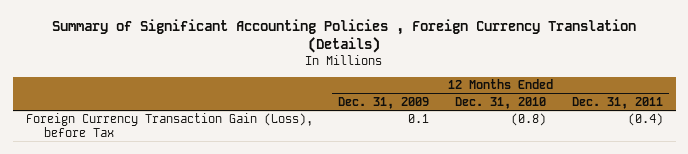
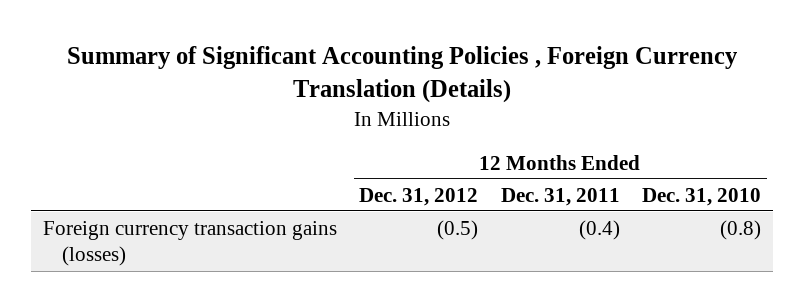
[338,97,430,110] Dec. 31, 2009 -> none
none -> [359,187,479,206] Dec. 31, 2012
[25,113,313,138] Foreign Currency Transaction Gain (Loss), before Tax -> [42,220,337,267] Foreign currency transaction gains (losses)

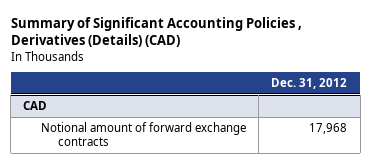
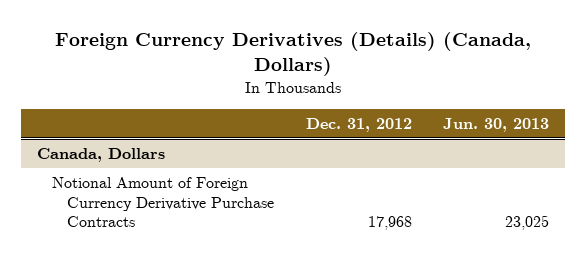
[10,16,302,48] Summary of Significant Accounting Policies , Derivatives (Details) (CAD) -> [55,32,532,77] Foreign Currency Derivatives (Details) (Canada, Dollars)
none -> [443,118,550,133] Jun. 30, 2013
[23,101,48,111] CAD -> none
none -> [36,147,165,162] Canada, Dollars
[40,122,246,146] Notional amount of forward exchange contracts -> [52,176,275,228] Notional Amount of Foreign Currency Derivative Purchase Contracts

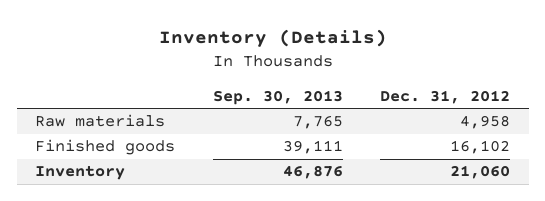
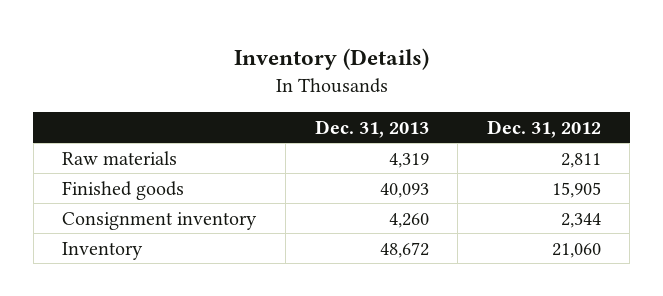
[212,89,343,105] Sep. 30, 2013 -> none
none -> [314,119,429,138] Dec. 31, 2013
[459,115,510,130] 4,958 -> [560,152,601,168] 2,811
[449,140,510,155] 16,102 -> [551,181,601,198] 15,905
none -> [62,211,258,230] Consignment inventory

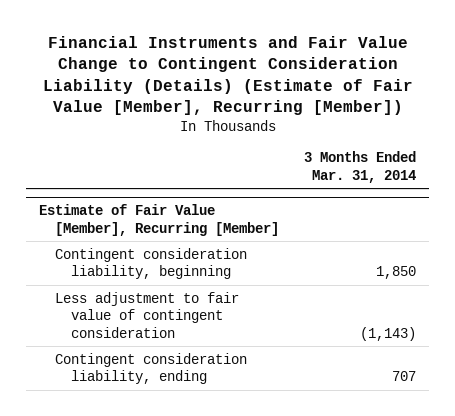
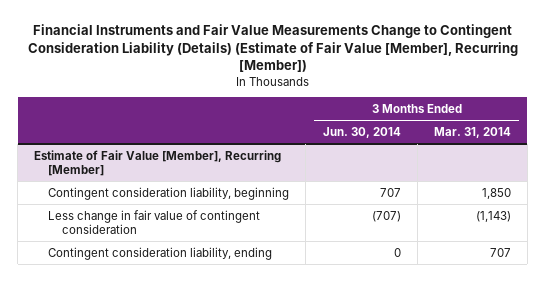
[42,35,413,116] Financial Instruments and Fair Value Change to Contingent Consideration Liability (Details) (Estimate of Fair Value [Member], Recurring [Member]) -> [27,24,518,73] Financial Instruments and Fair Value Measurements Change to Contingent Consideration Liability (Details) (Estimate of Fair Value [Member], Recurring [Member])
none -> [322,126,401,138] Jun. 30, 2014
[55,291,240,338] Less adjustment to fair value of contingent consideration -> [48,209,261,235] Less change in fair value of contingent consideration

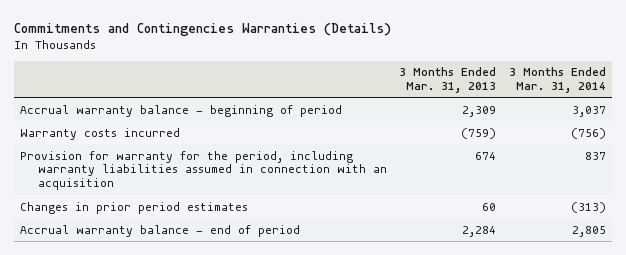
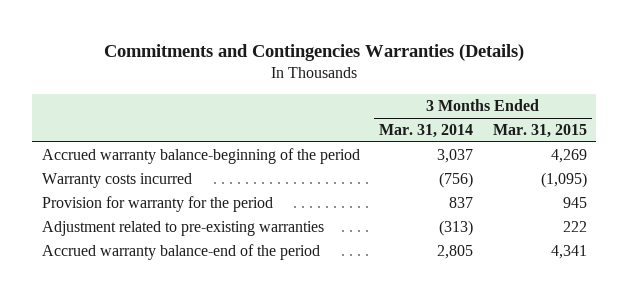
[399,67,497,93] 3 Months Ended Mar. 31, 2013 -> none
none -> [492,124,587,139] Mar. 31, 2015
[20,104,343,117] Accrual warranty balance - beginning of period -> [41,148,360,165] Accrued warranty balance-beginning of the period
[20,150,388,191] Provision for warranty for the period, including warranty liabilities assumed in connection with an acquisition -> [41,196,273,213] Provision for warranty for the period
[20,201,249,214] Changes in prior period estimates -> [41,221,324,237] Adjustment related to pre-existing warranties
[20,224,301,237] Accrual warranty balance - end of period -> [41,244,320,261] Accrued warranty balance-end of the period

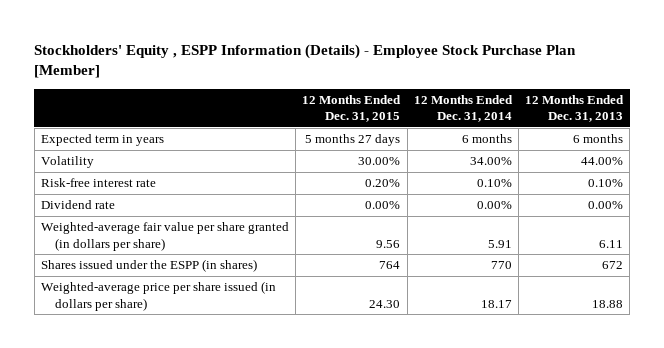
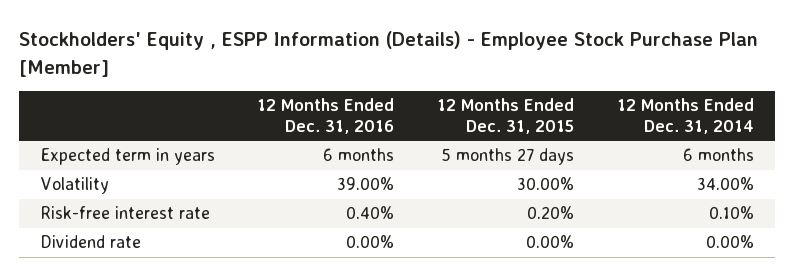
[525,94,625,123] 12 Months Ended Dec. 31, 2013 -> none
none -> [257,98,395,134] 12 Months Ended Dec. 31, 2016
[40,222,289,251] Weighted-average fair value per share granted (in dollars per share) -> none
[40,259,257,273] Shares issued under the ESPP (in shares) -> none
[40,281,276,311] Weighted-average price per share issued (in dollars per share) -> none

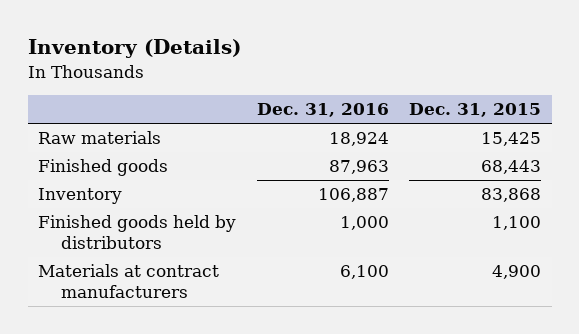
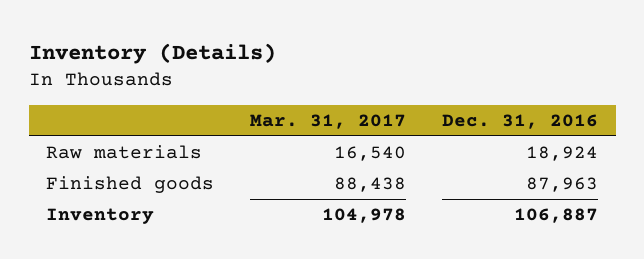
[409,103,542,118] Dec. 31, 2015 -> none
none -> [250,113,407,129] Mar. 31, 2017
[37,215,236,249] Finished goods held by distributors -> none
[37,264,219,298] Materials at contract manufacturers -> none

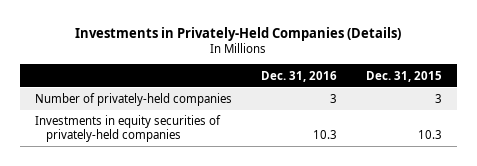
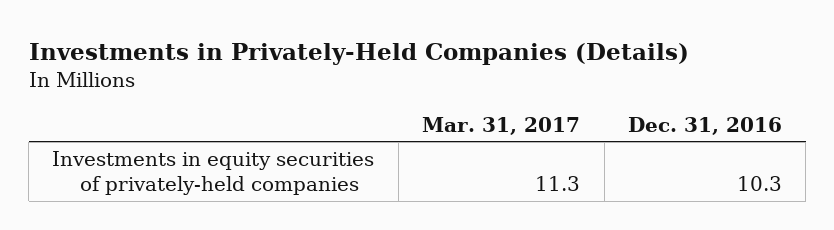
[366,70,443,82] Dec. 31, 2015 -> none
none -> [422,116,581,135] Mar. 31, 2017
[34,93,232,107] Number of privately-held companies -> none

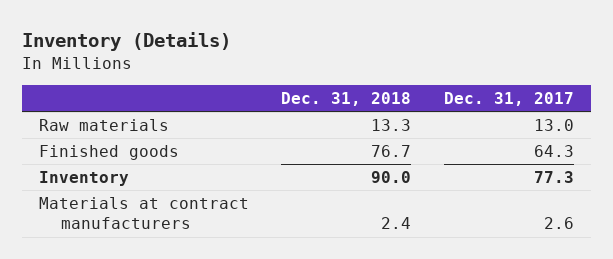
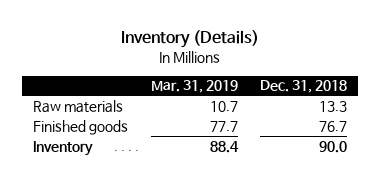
[444,91,575,106] Dec. 31, 2017 -> none
none -> [150,80,238,94] Mar. 31, 2019
[38,197,249,230] Materials at contract manufacturers -> none

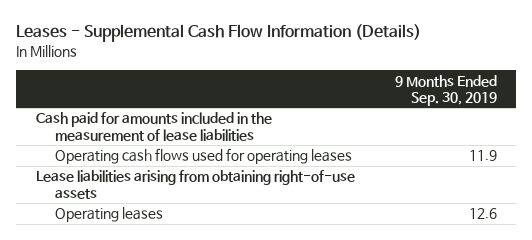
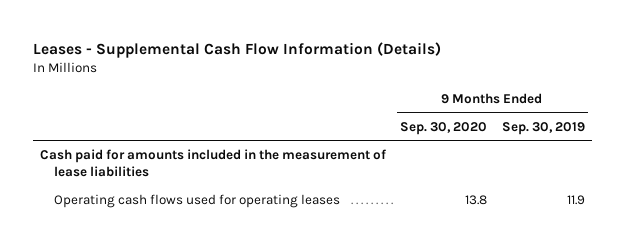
none -> [400,121,488,135] Sep. 30, 2020
[35,170,355,199] Lease liabilities arising from obtaining right-of-use assets -> none
[55,207,164,223] Operating leases -> none

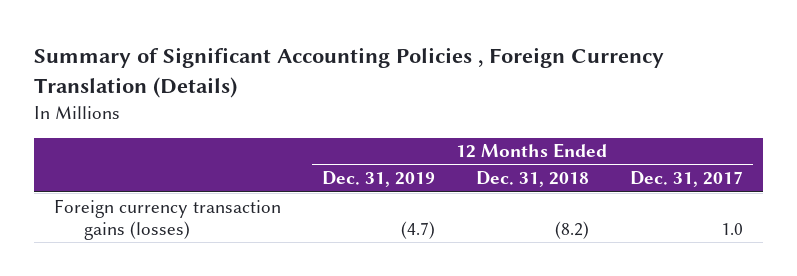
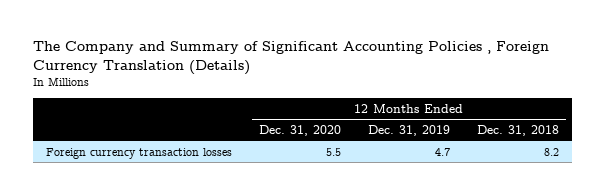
[33,47,664,98] Summary of Significant Accounting Policies , Foreign Currency Translation (Details) -> [32,41,549,76] The Company and Summary of Significant Accounting Policies , Foreign Currency Translation (Details)
[629,171,743,188] Dec. 31, 2017 -> none
none -> [259,124,342,136] Dec. 31, 2020
[54,198,282,240] Foreign currency transaction gains (losses) -> [46,147,233,159] Foreign currency transaction losses
[401,220,436,239] (4.7) -> [434,147,450,156] 4.7
[554,220,589,239] (8.2) -> [543,147,559,156] 8.2

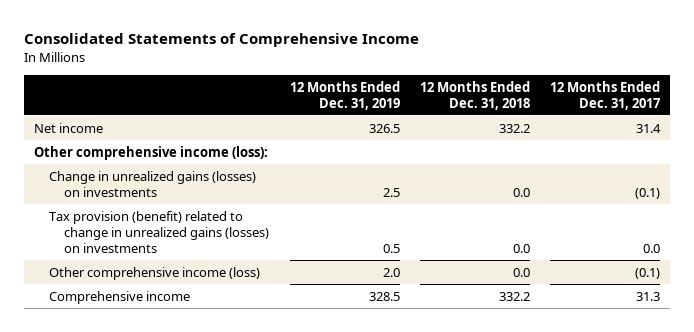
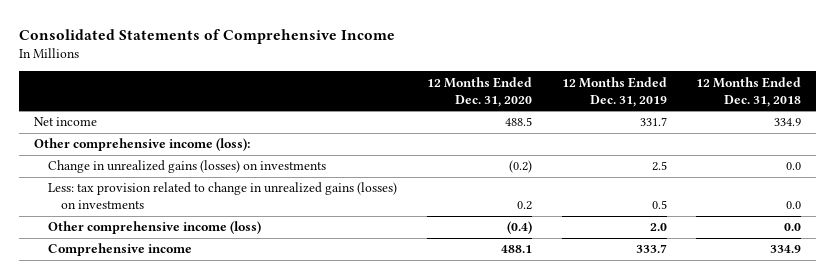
[549,80,660,110] 12 Months Ended Dec. 31, 2017 -> none
none -> [426,76,532,107] 12 Months Ended Dec. 31, 2020
[368,123,400,133] 326.5 -> [639,117,667,127] 331.7
[498,123,530,133] 332.2 -> [774,118,802,127] 334.9
[49,210,270,253] Tax provision (benefit) related to change in unrealized gains (losses) on investments -> [47,182,397,210] Less: tax provision related to change in unrealized gains (losses) on investments
[368,291,400,301] 328.5 -> [635,244,667,254] 333.7
[498,291,530,301] 332.2 -> [770,245,802,254] 334.9

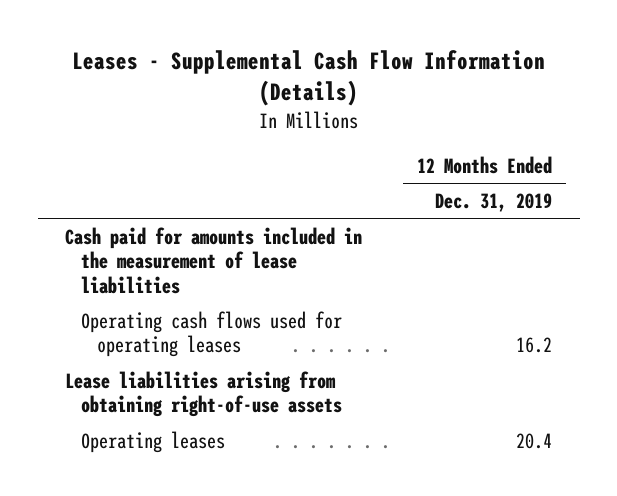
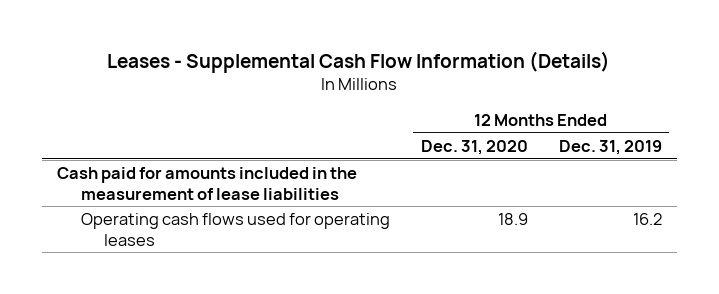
none -> [420,139,528,155] Dec. 31, 2020
[65,370,342,418] Lease liabilities arising from obtaining right-of-use assets -> none
[80,430,225,453] Operating leases -> none

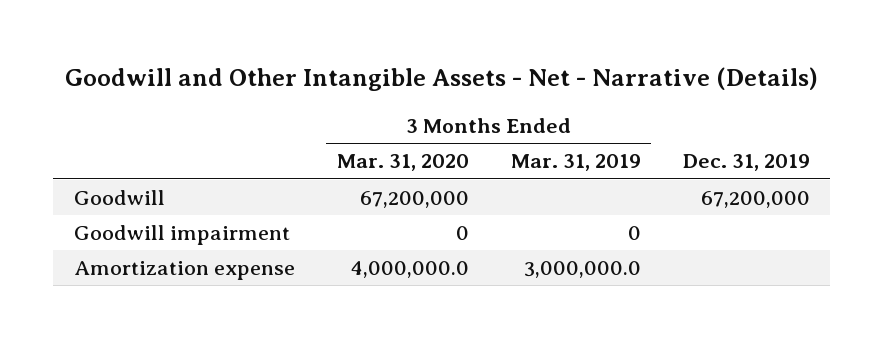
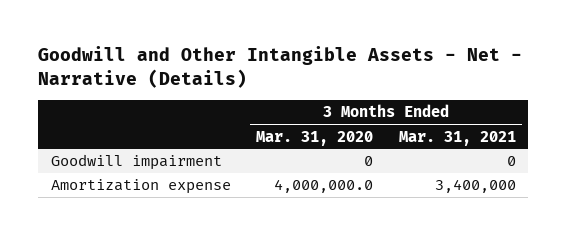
[510,154,641,172] Mar. 31, 2019 -> none
[682,154,810,172] Dec. 31, 2019 -> none
none -> [398,130,516,146] Mar. 31, 2021
[73,190,165,206] Goodwill -> none

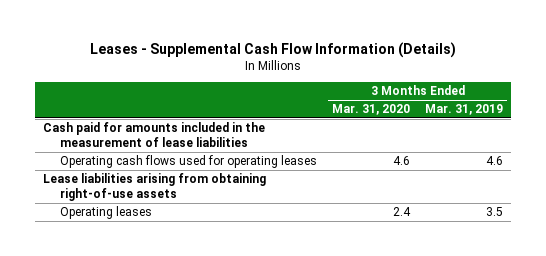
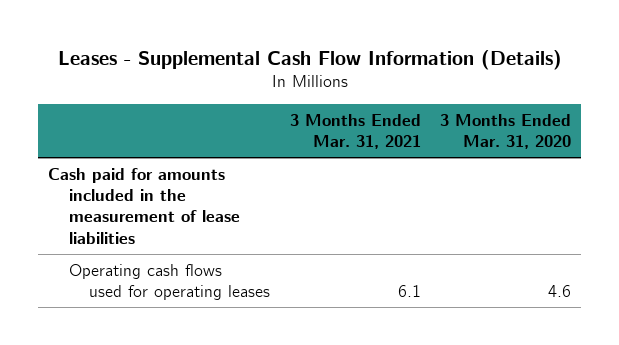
[425,104,504,116] Mar. 31, 2019 -> none
none -> [289,113,421,150] 3 Months Ended Mar. 31, 2021
[42,173,266,201] Lease liabilities arising from obtaining right-of-use assets -> none
[59,206,152,220] Operating leases -> none

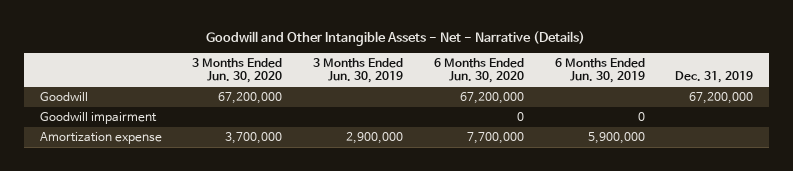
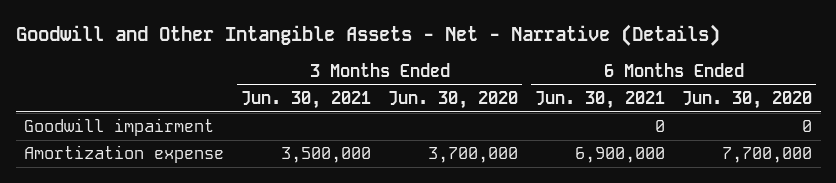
[313,58,404,84] 3 Months Ended Jun. 30, 2019 -> none
[554,58,645,84] 6 Months Ended Jun. 30, 2019 -> none
[675,71,754,84] Dec. 31, 2019 -> none
none -> [241,90,372,109] Jun. 30, 2021
none -> [535,90,666,109] Jun. 30, 2021
[39,92,88,102] Goodwill -> none

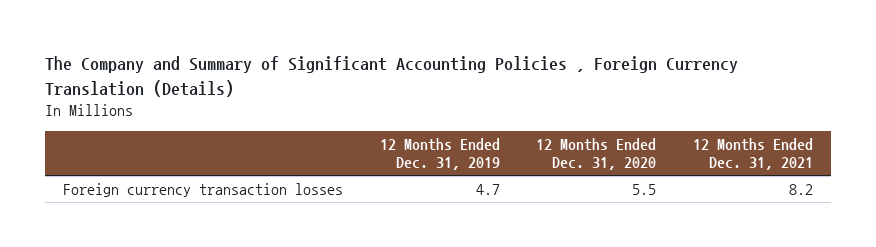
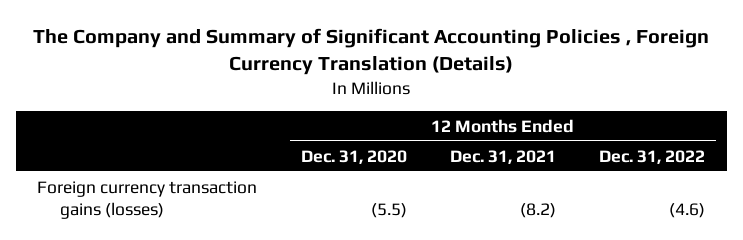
[379,137,500,171] 12 Months Ended Dec. 31, 2019 -> none
none -> [599,149,706,164] Dec. 31, 2022
[62,183,343,198] Foreign currency transaction losses -> [37,180,258,219] Foreign currency transaction gains (losses)
[632,184,657,196] 5.5 -> [370,202,407,218] (5.5)
[788,184,813,196] 8.2 -> [519,202,556,218] (8.2)

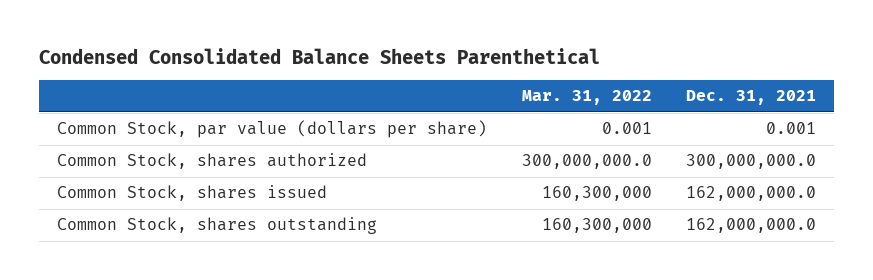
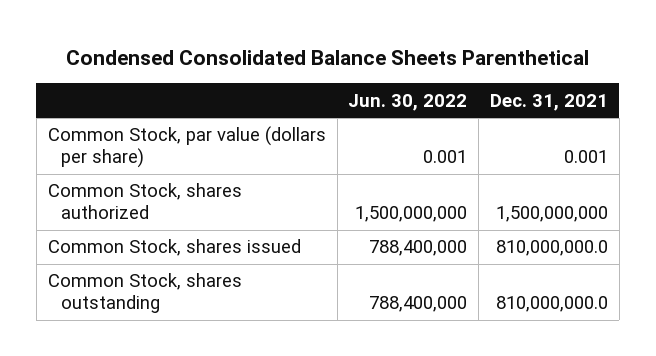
[521,90,652,106] Mar. 31, 2022 -> none
none -> [348,93,468,111] Jun. 30, 2022
[686,154,817,170] 300,000,000.0 -> [496,206,609,223] 1,500,000,000
[686,186,817,202] 162,000,000.0 -> [496,240,609,257] 810,000,000.0
[686,218,817,234] 162,000,000.0 -> [496,296,609,313] 810,000,000.0

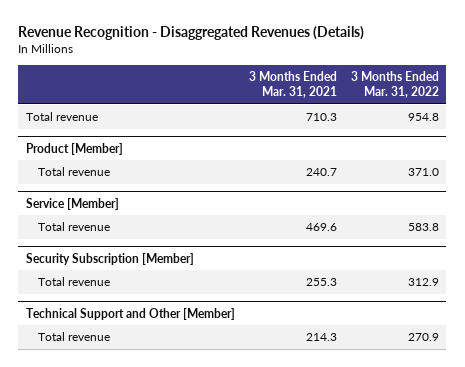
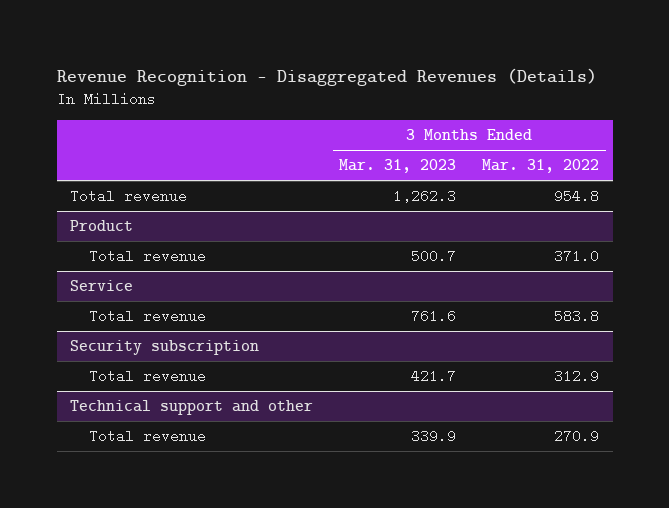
[248,70,337,99] 3 Months Ended Mar. 31, 2021 -> none
none -> [339,159,457,174] Mar. 31, 2023
[25,142,123,155] Product [Member] -> [69,219,133,231] Product
[25,197,119,210] Service [Member] -> [69,279,133,291] Service
[25,252,194,265] Security Subscription [Member] -> [69,339,259,355] Security subscription
[25,307,235,320] Technical Support and Other [Member] -> [69,399,313,415] Technical support and other

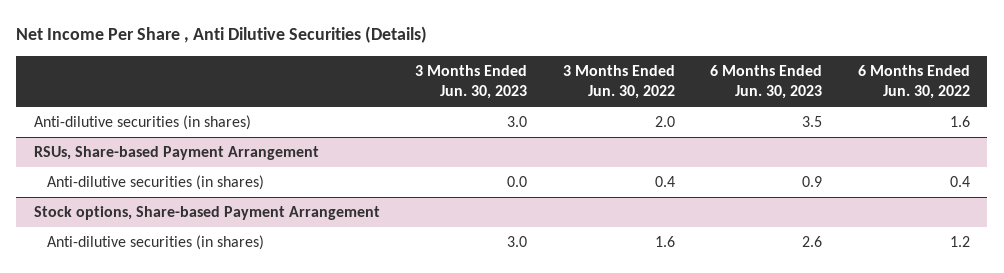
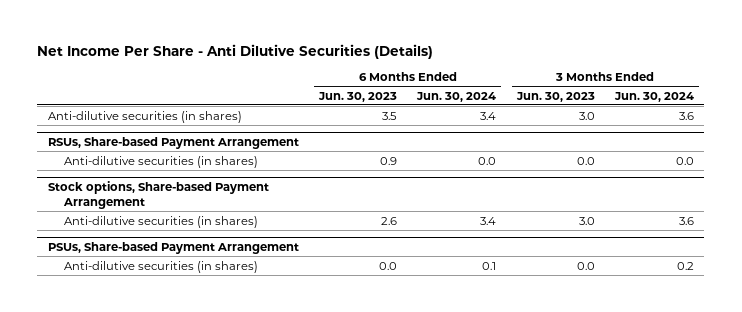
[16,26,428,44] Net Income Per Share , Anti Dilutive Securities (Details) -> [37,43,434,59] Net Income Per Share - Anti Dilutive Securities (Details)
[562,65,675,100] 3 Months Ended Jun. 30, 2022 -> none
[857,65,970,100] 6 Months Ended Jun. 30, 2022 -> none
none -> [416,91,497,102] Jun. 30, 2024
none -> [613,91,694,102] Jun. 30, 2024
none -> [47,241,299,254] PSUs, Share-based Payment Arrangement
none -> [63,260,258,273] Anti-dilutive securities (in shares)

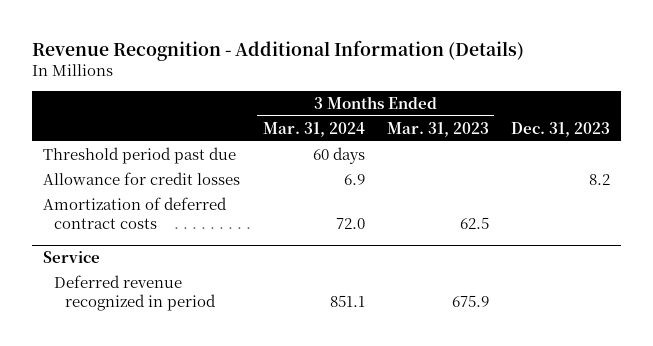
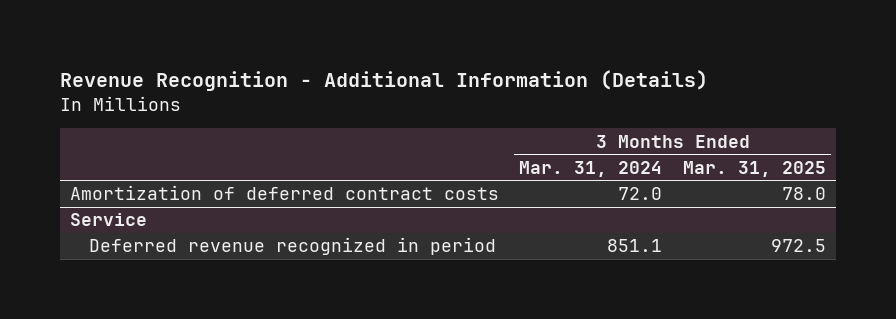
[386,121,489,137] Mar. 31, 2023 -> none
[511,121,611,137] Dec. 31, 2023 -> none
none -> [682,160,826,177] Mar. 31, 2025
[43,146,237,164] Threshold period past due -> none
[43,171,241,185] Allowance for credit losses -> none

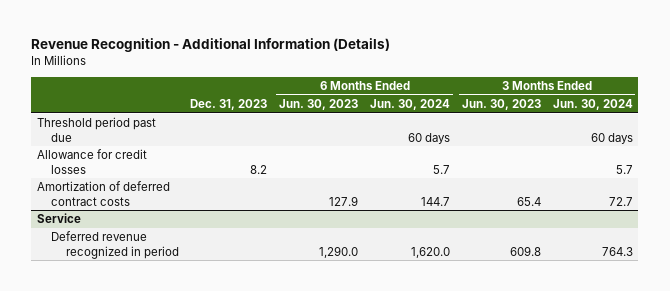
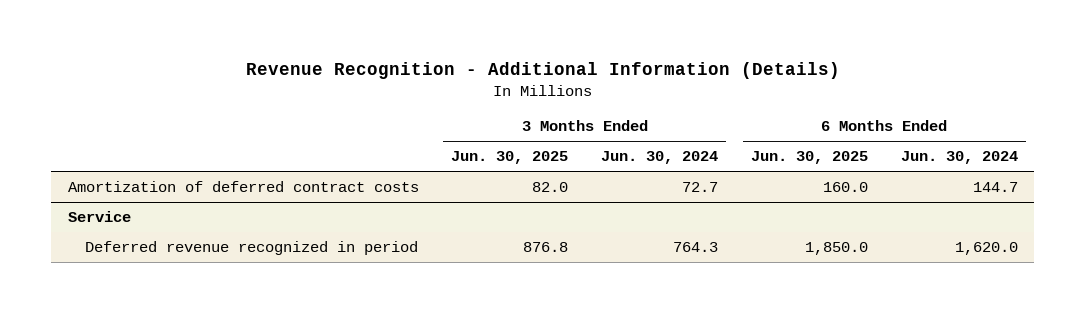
[190,98,268,110] Dec. 31, 2023 -> none
[279,98,359,110] Jun. 30, 2023 -> none
[461,98,541,110] Jun. 30, 2023 -> none
none -> [451,151,569,165] Jun. 30, 2025
none -> [750,151,868,165] Jun. 30, 2025
[37,117,157,142] Threshold period past due -> none
[37,149,148,174] Allowance for credit losses -> none

